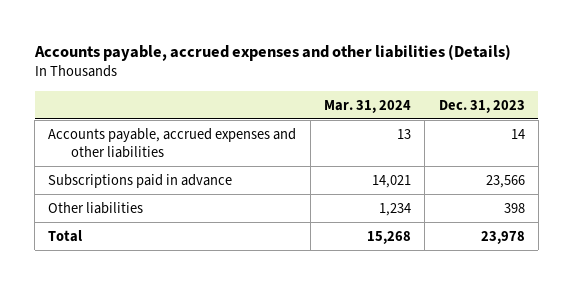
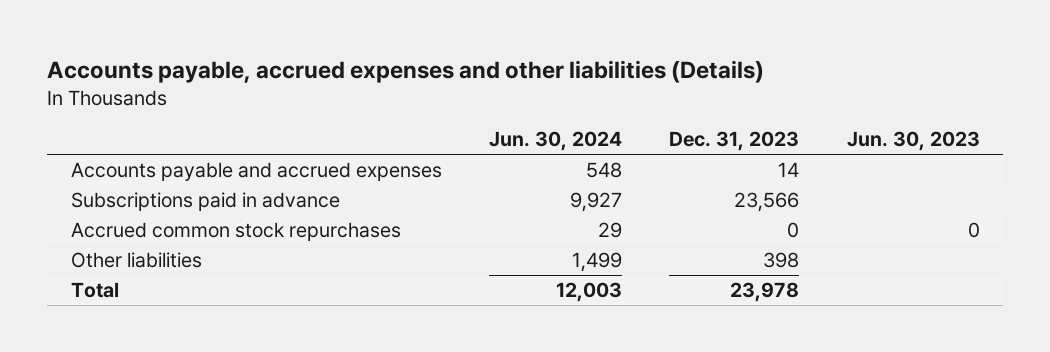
[324,99,412,113] Mar. 31, 2024 -> none
none -> [489,131,623,152] Jun. 30, 2024
none -> [846,131,980,152] Jun. 30, 2023
[48,127,297,158] Accounts payable, accrued expenses and other liabilities -> [70,161,442,181] Accounts payable and accrued expenses
none -> [70,221,401,241] Accrued common stock repurchases

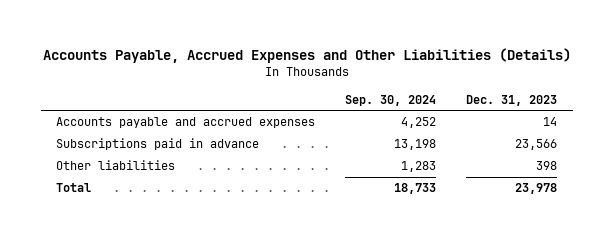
[47,60,765,84] Accounts payable, accrued expenses and other liabilities (Details) -> [42,47,571,63] Accounts Payable, Accrued Expenses and Other Liabilities (Details)
[489,131,623,152] Jun. 30, 2024 -> none
[846,131,980,152] Jun. 30, 2023 -> none
none -> [345,94,437,106] Sep. 30, 2024
[70,221,401,241] Accrued common stock repurchases -> none

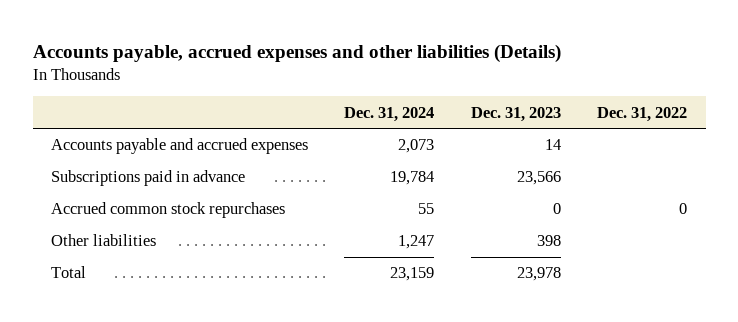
[42,47,571,63] Accounts Payable, Accrued Expenses and Other Liabilities (Details) -> [32,44,561,64] Accounts payable, accrued expenses and other liabilities (Details)
[345,94,437,106] Sep. 30, 2024 -> none
none -> [344,106,435,122] Dec. 31, 2024
none -> [597,106,688,122] Dec. 31, 2022
none -> [50,202,285,219] Accrued common stock repurchases

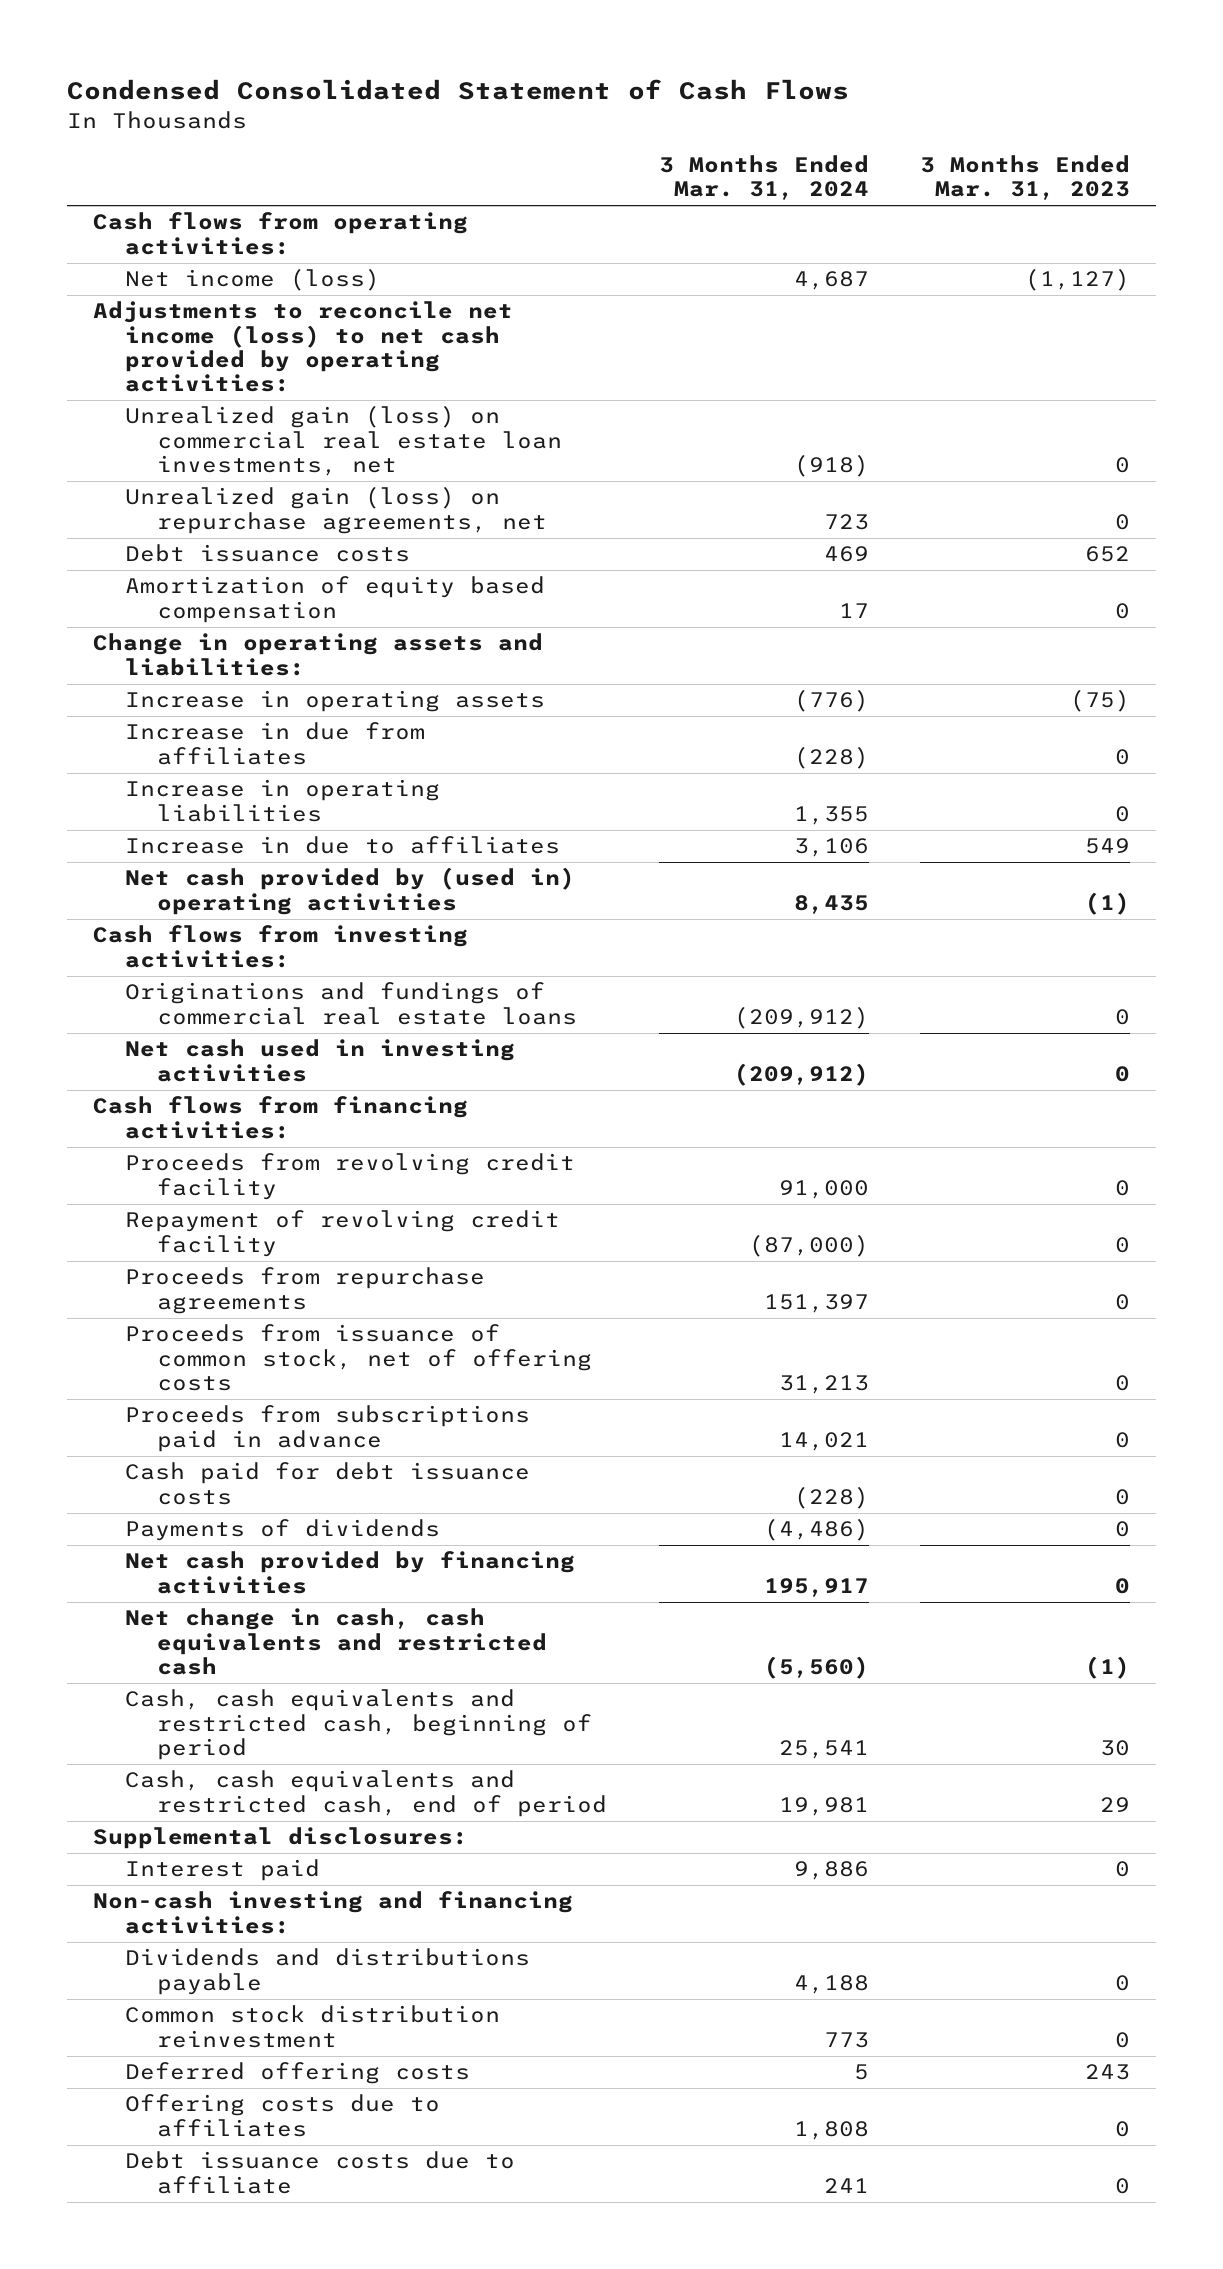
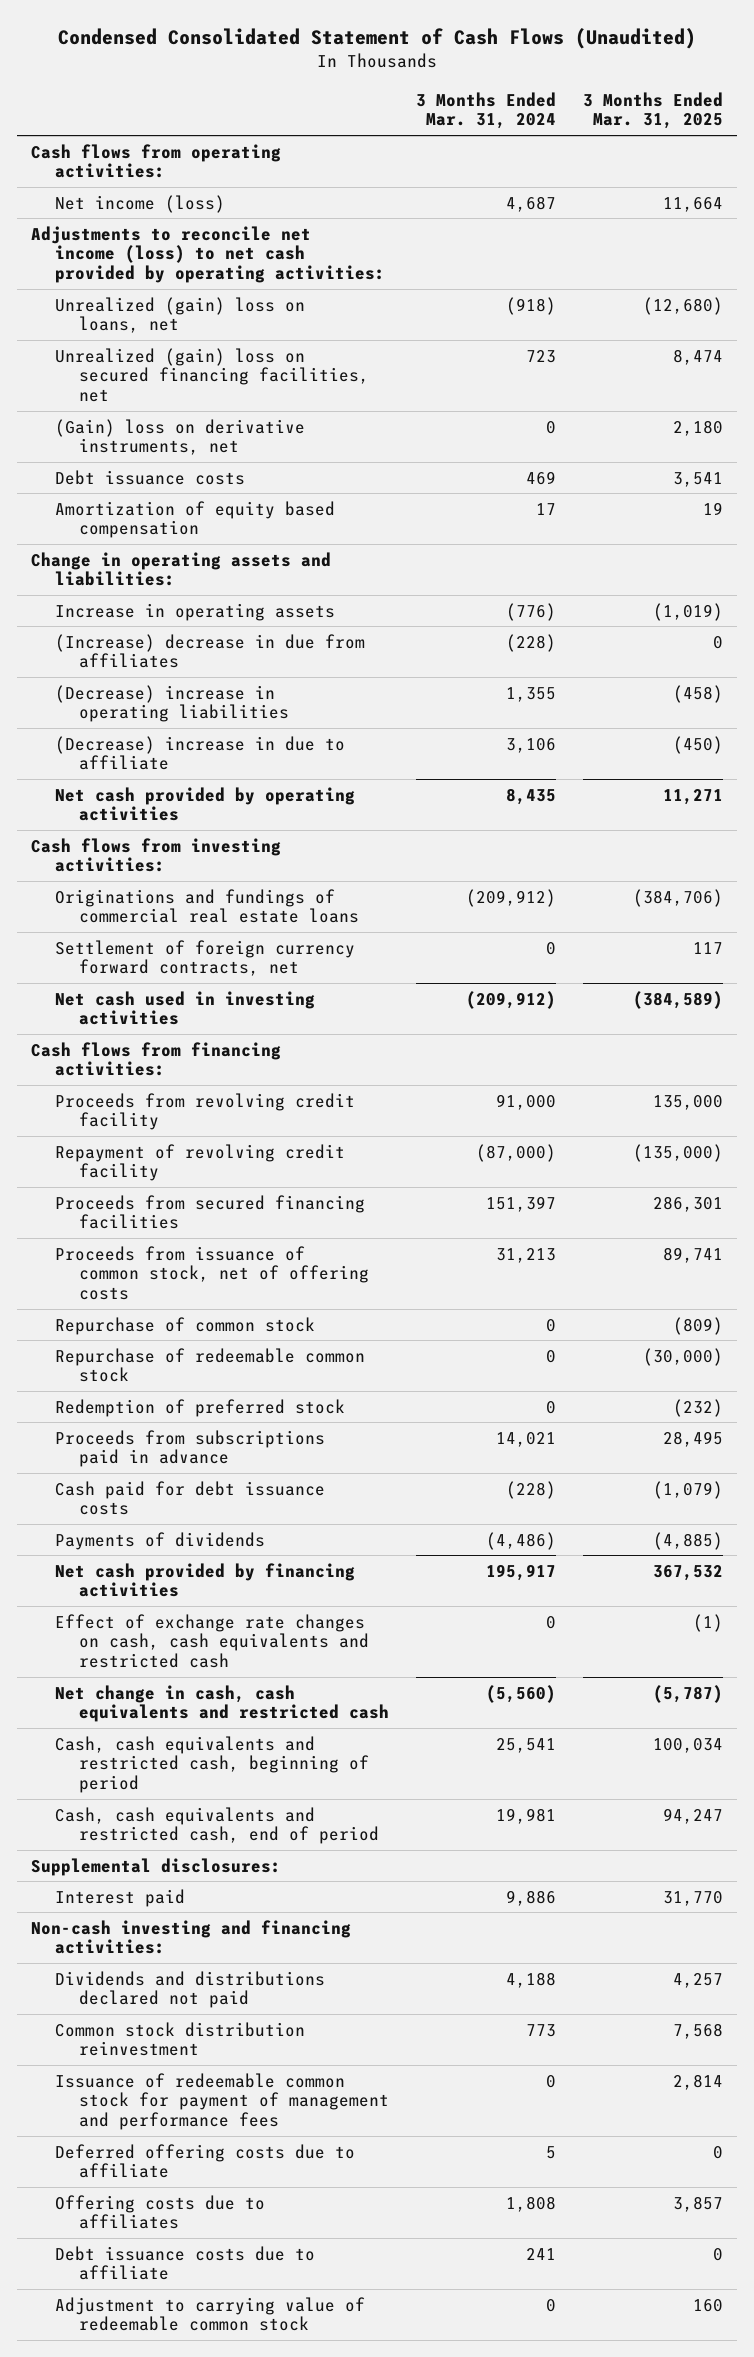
[67,79,850,101] Condensed Consolidated Statement of Cash Flows -> [58,27,697,49] Condensed Consolidated Statement of Cash Flows (Unaudited)
[920,154,1131,201] 3 Months Ended Mar. 31, 2023 -> none
none -> [583,91,724,130] 3 Months Ended Mar. 31, 2025
[125,405,563,477] Unrealized gain (loss) on commercial real estate loan investments, net -> [55,296,306,334] Unrealized (gain) loss on loans, net
[125,486,548,534] Unrealized gain (loss) on repurchase agreements, net -> [55,347,370,403] Unrealized (gain) loss on secured financing facilities, net
none -> [55,418,306,456] (Gain) loss on derivative instruments, net
[125,722,426,765] Increase in due from affiliates -> [55,633,366,669] (Increase) decrease in due from affiliates
[125,779,441,822] Increase in operating liabilities -> [55,684,290,723] (Decrease) increase in operating liabilities
[125,836,561,855] Increase in due to affiliates -> [55,735,346,771] (Decrease) increase in due to affiliate
[125,867,576,915] Net cash provided by (used in) operating activities -> [55,786,356,822] Net cash provided by operating activities
none -> [55,939,356,977] Settlement of foreign currency forward contracts, net
[125,1267,486,1314] Proceeds from repurchase agreements -> [55,1194,366,1230] Proceeds from secured financing facilities
none -> [55,1316,316,1335] Repurchase of common stock
none -> [55,1347,366,1383] Repurchase of redeemable common stock
none -> [55,1398,346,1417] Redemption of preferred stock
none -> [55,1613,370,1669] Effect of exchange rate changes on cash, cash equivalents and restricted cash
[125,1948,531,1995] Dividends and distributions payable -> [55,1970,326,2009] Dividends and distributions declared not paid
none -> [55,2072,390,2131] Issuance of redeemable common stock for payment of management and performance fees
[125,2062,471,2085] Deferred offering costs -> [55,2143,356,2179] Deferred offering costs due to affiliate
none -> [55,2296,366,2332] Adjustment to carrying value of redeemable common stock

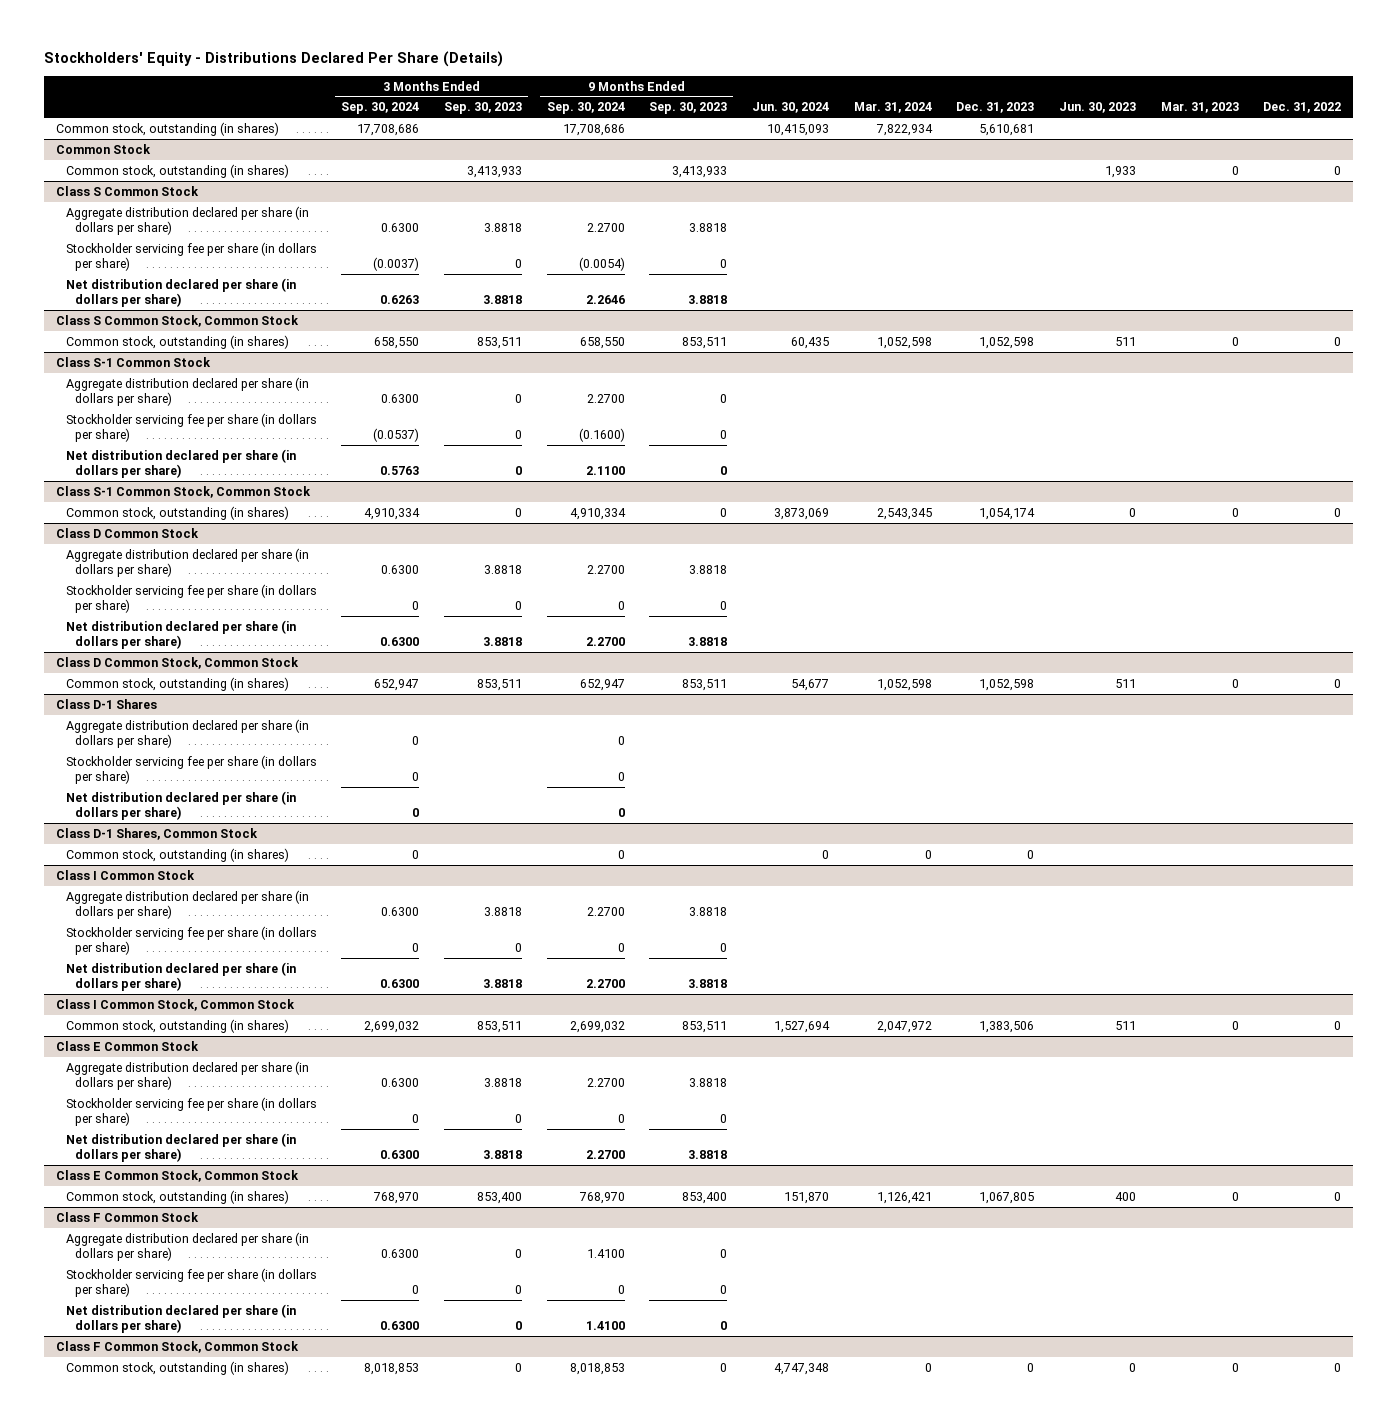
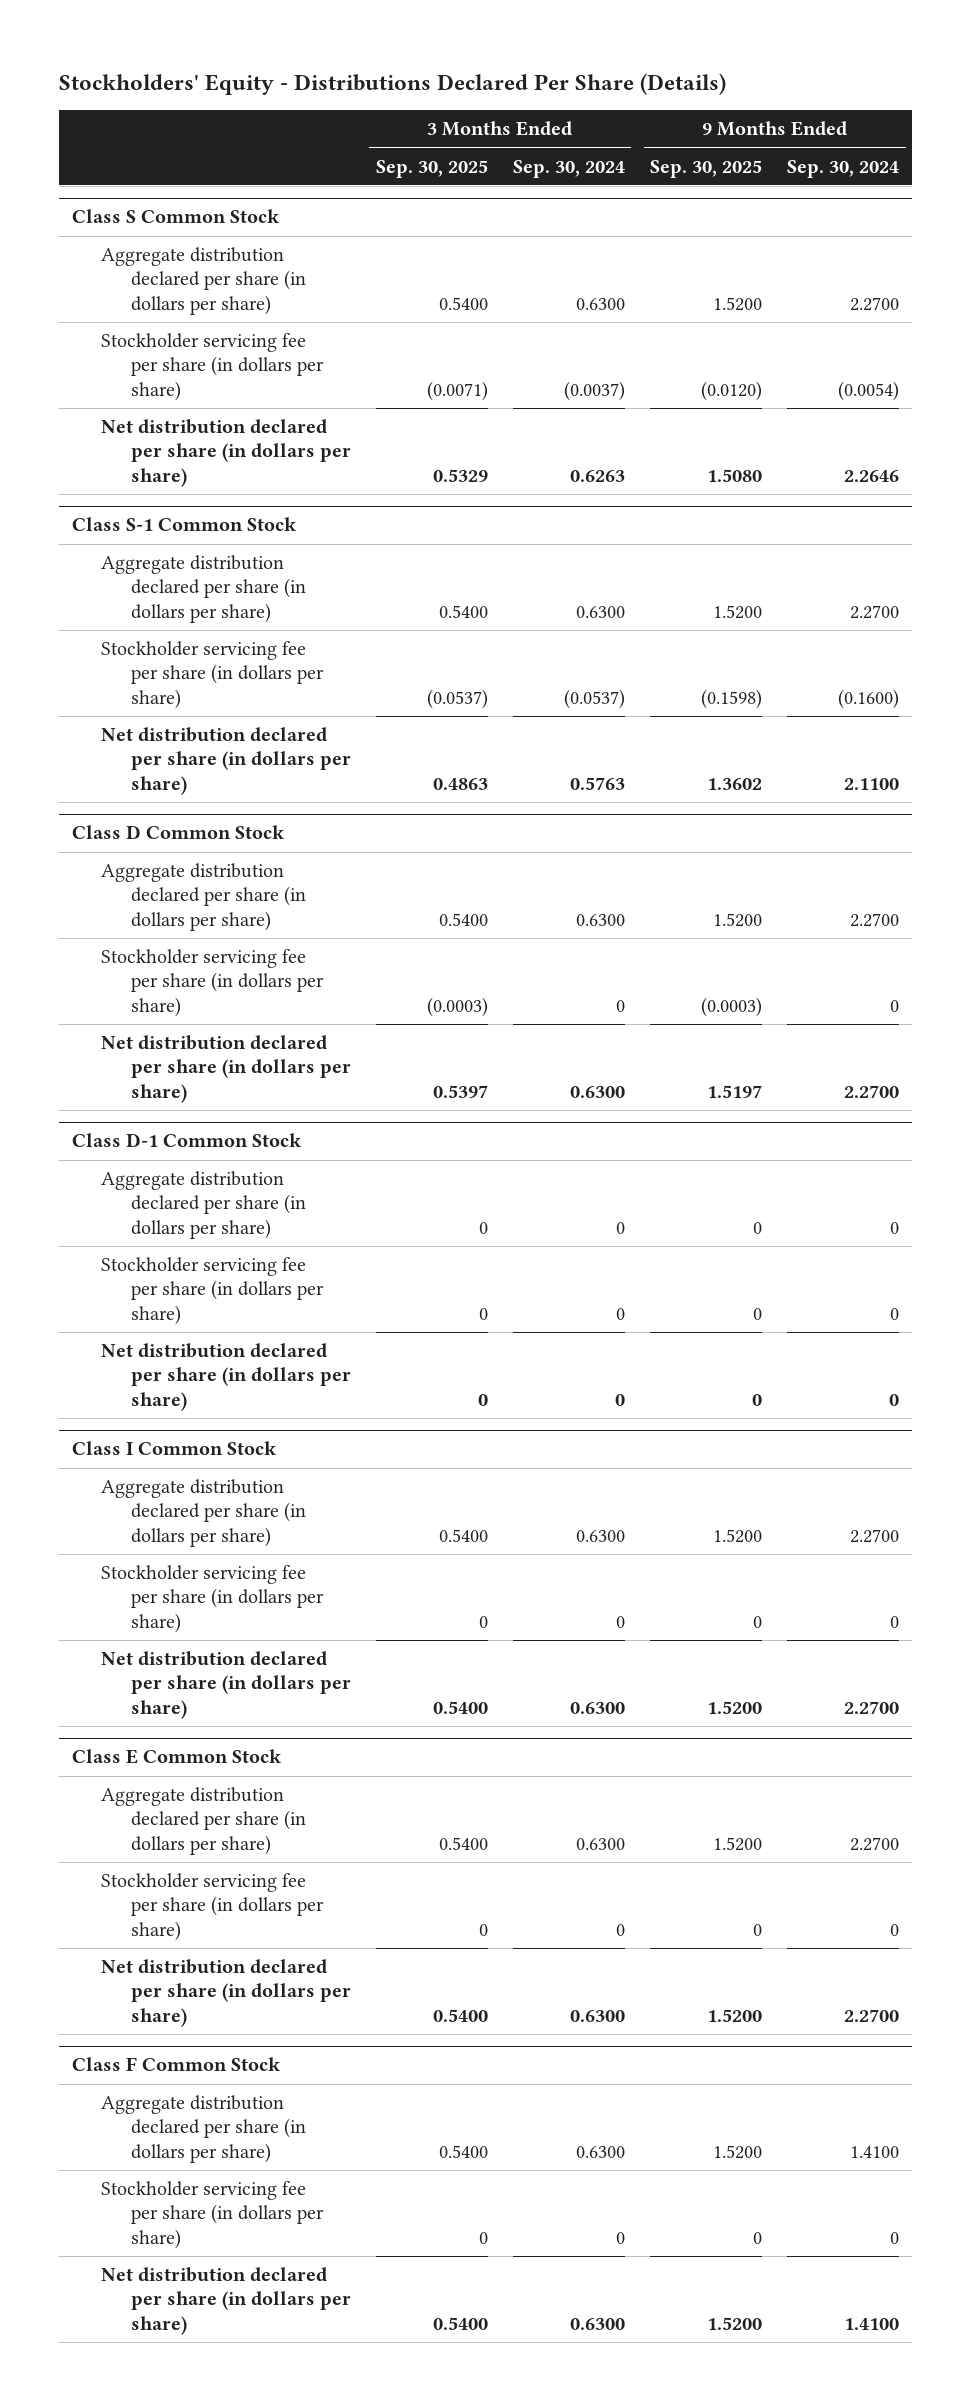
[443,102,522,115] Sep. 30, 2023 -> none
[649,102,728,115] Sep. 30, 2023 -> none
[751,102,829,114] Jun. 30, 2024 -> none
[853,102,932,114] Mar. 31, 2024 -> none
[956,102,1035,114] Dec. 31, 2023 -> none
[1058,102,1136,114] Jun. 30, 2023 -> none
[1160,102,1239,114] Mar. 31, 2023 -> none
[1263,102,1342,114] Dec. 31, 2022 -> none
none -> [375,159,488,178] Sep. 30, 2025
none -> [650,159,763,178] Sep. 30, 2025
[56,121,280,136] Common stock, outstanding (in shares) -> none
[56,143,152,154] Common Stock -> none
[65,163,289,178] Common stock, outstanding (in shares) -> none
[56,314,300,327] Class S Common Stock, Common Stock -> none
[65,334,289,349] Common stock, outstanding (in shares) -> none
[56,485,312,498] Class S-1 Common Stock, Common Stock -> none
[65,505,289,520] Common stock, outstanding (in shares) -> none
[56,656,300,669] Class D Common Stock, Common Stock -> none
[65,676,289,691] Common stock, outstanding (in shares) -> none
[56,698,158,709] Class D-1 Shares -> [72,1133,303,1148] Class D-1 Common Stock
[56,827,259,840] Class D-1 Shares, Common Stock -> none
[65,847,289,862] Common stock, outstanding (in shares) -> none
[56,998,296,1011] Class I Common Stock, Common Stock -> none
[65,1018,289,1033] Common stock, outstanding (in shares) -> none
[56,1169,300,1182] Class E Common Stock, Common Stock -> none
[65,1189,289,1204] Common stock, outstanding (in shares) -> none
[56,1340,300,1353] Class F Common Stock, Common Stock -> none
[65,1360,289,1375] Common stock, outstanding (in shares) -> none

